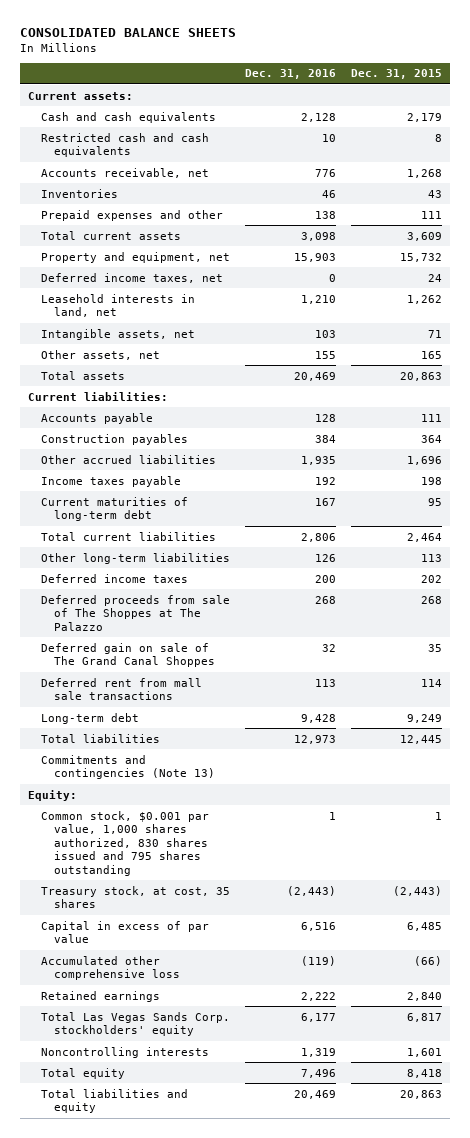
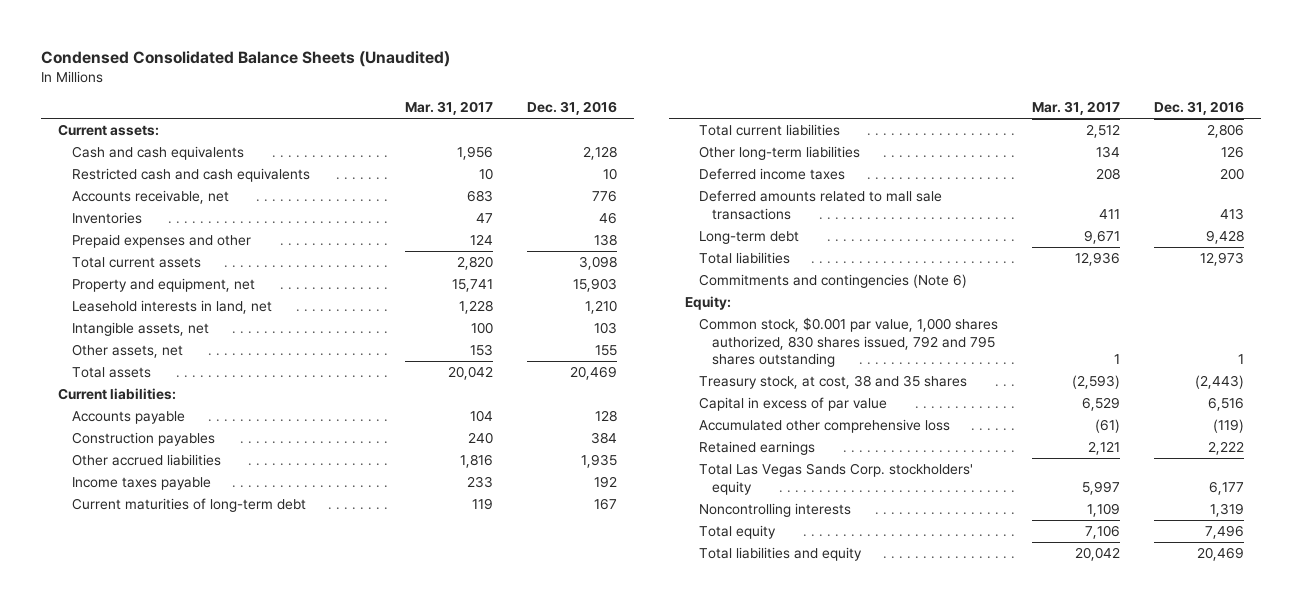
[19,28,236,38] CONSOLIDATED BALANCE SHEETS -> [41,51,451,68] Condensed Consolidated Balance Sheets (Unaudited)
[351,69,443,80] Dec. 31, 2015 -> none
none -> [404,101,493,116] Mar. 31, 2017
[40,272,223,283] Deferred income taxes, net -> none
[40,594,230,631] Deferred proceeds from sale of The Shoppes at The Palazzo -> none
[40,642,216,668] Deferred gain on sale of The Grand Canal Shoppes -> none
[40,677,202,701] Deferred rent from mall sale transactions -> none
none -> [698,190,942,220] Deferred amounts related to mall sale transactions
[40,754,216,780] Commitments and contingencies (Note 13) -> [698,274,967,289] Commitments and contingencies (Note 6)
[40,810,209,876] Common stock, $0.001 par value, 1,000 shares authorized, 830 shares issued and 795 shares outstanding -> [698,317,998,368] Common stock, $0.001 par value, 1,000 shares authorized, 830 shares issued, 792 and 795 shares outstanding
[40,885,230,909] Treasury stock, at cost, 35 shares -> [698,375,967,390] Treasury stock, at cost, 38 and 35 shares

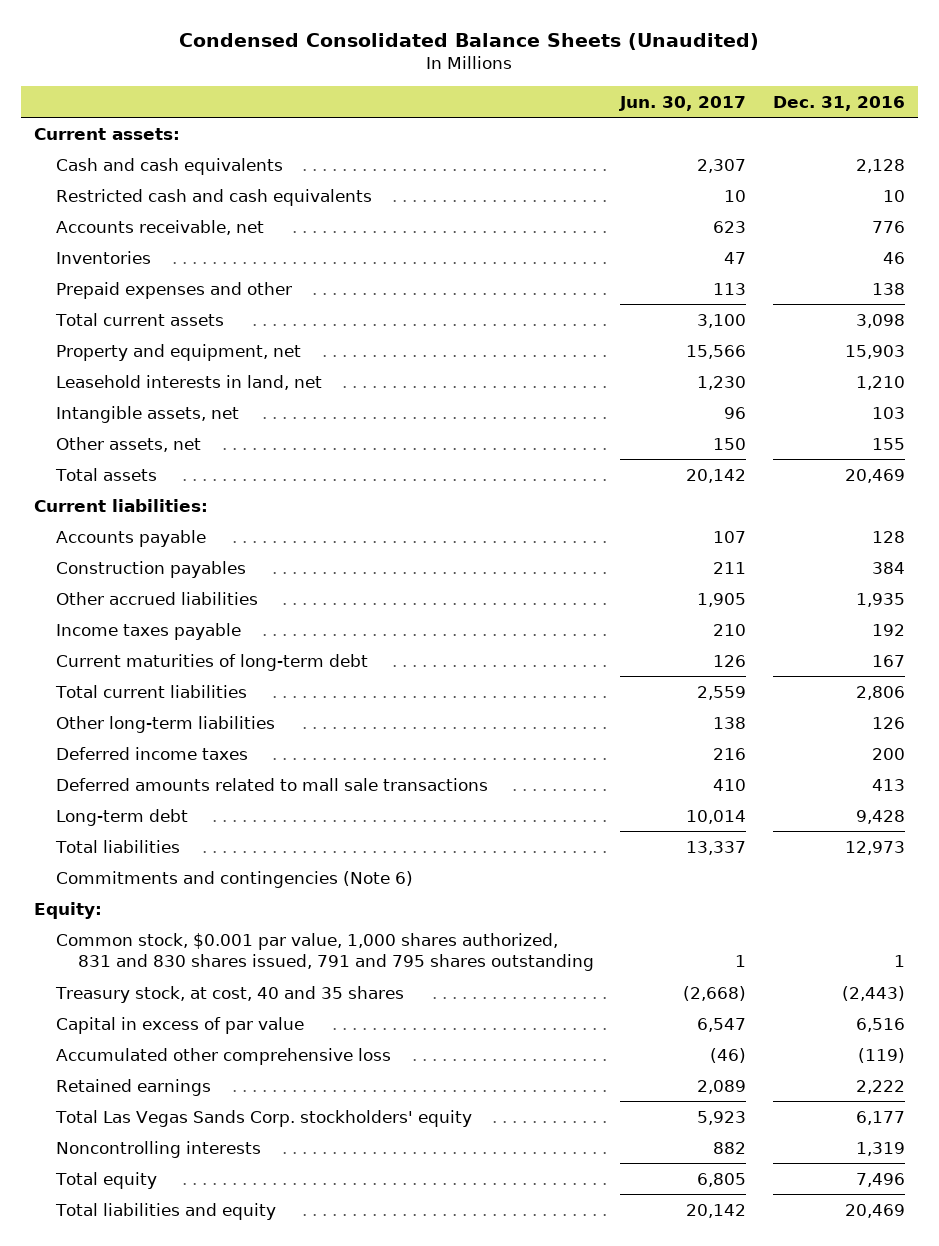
[404,101,493,116] Mar. 31, 2017 -> none
none -> [619,95,747,111] Jun. 30, 2017
[698,317,998,368] Common stock, $0.001 par value, 1,000 shares authorized, 830 shares issued, 792 and 795 shares outstanding -> [56,932,594,972] Common stock, $0.001 par value, 1,000 shares authorized, 831 and 830 shares issued, 791 and 795 shares outstanding
[698,375,967,390] Treasury stock, at cost, 38 and 35 shares -> [55,985,405,1003] Treasury stock, at cost, 40 and 35 shares

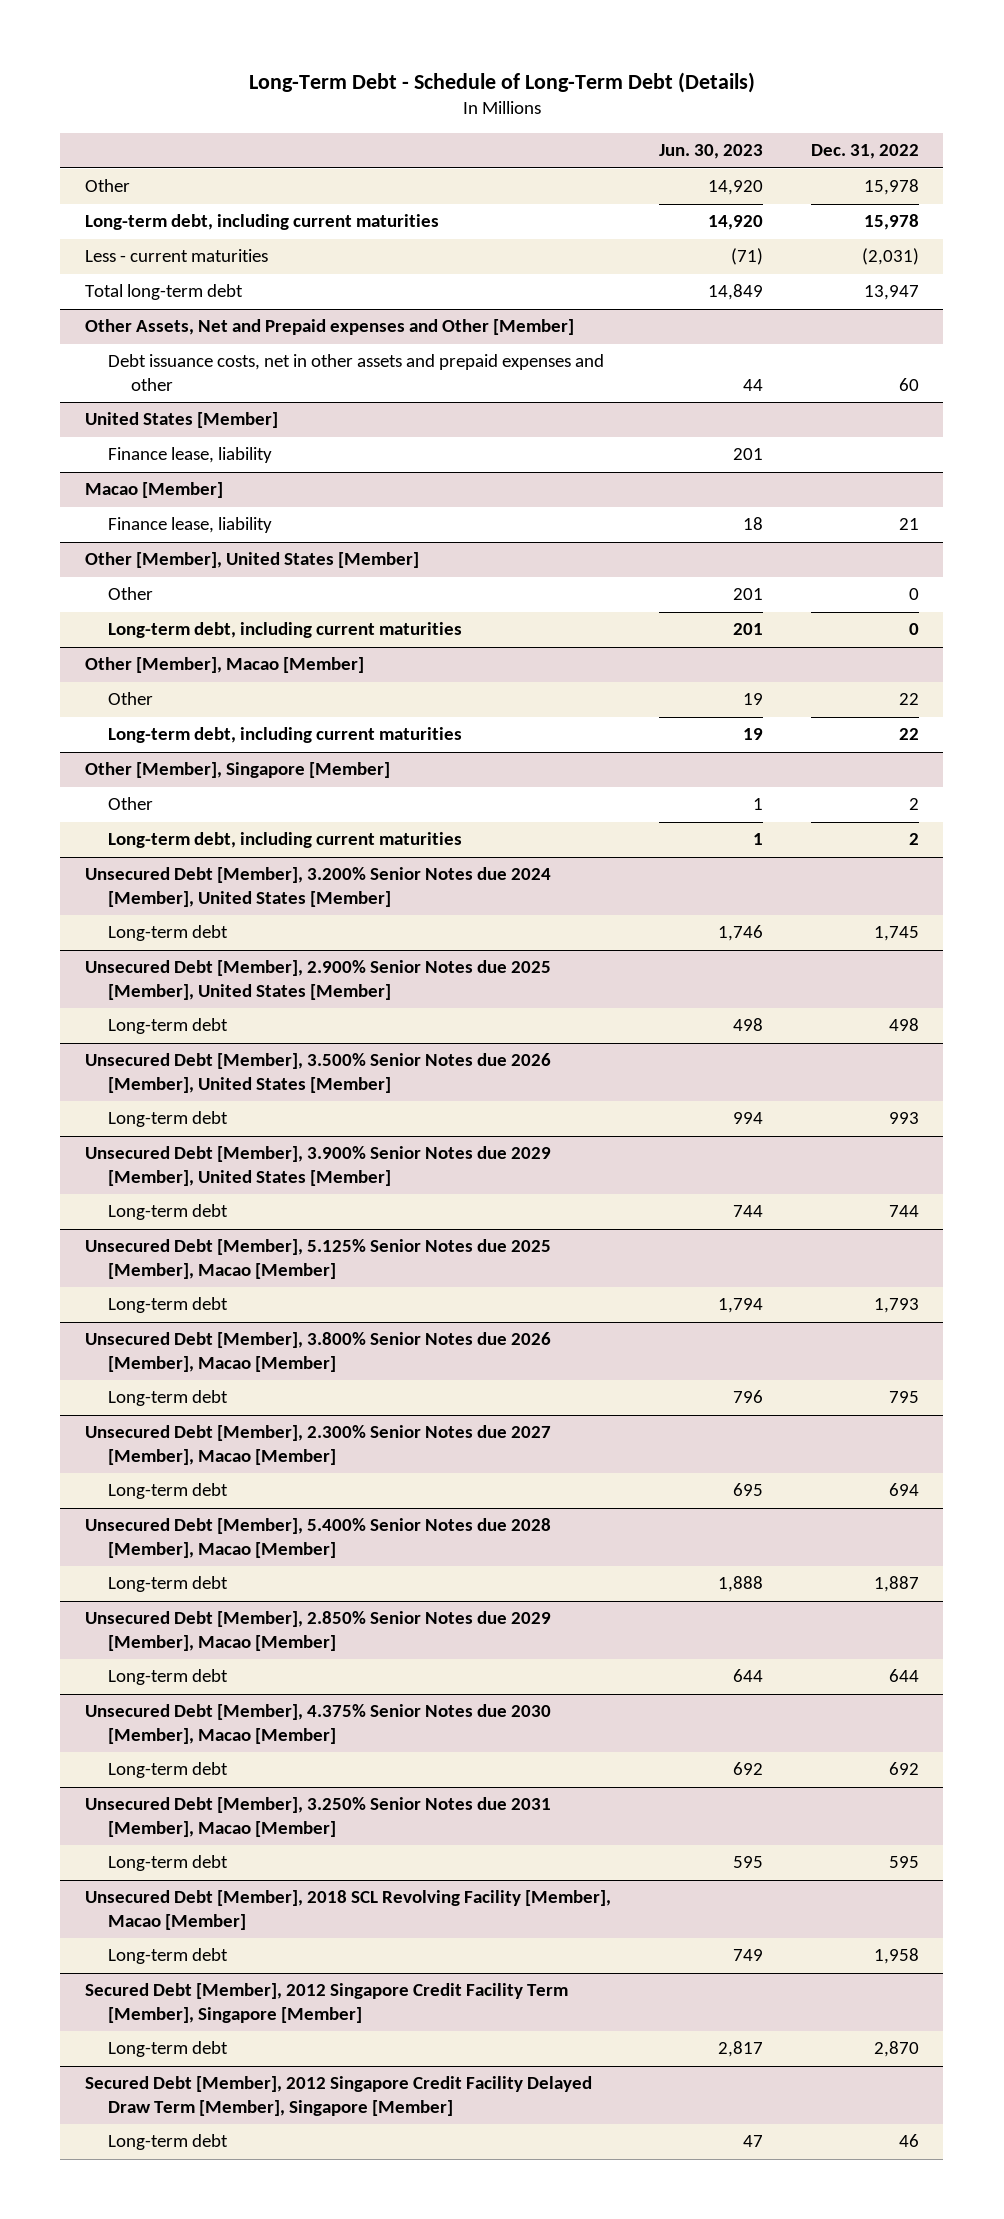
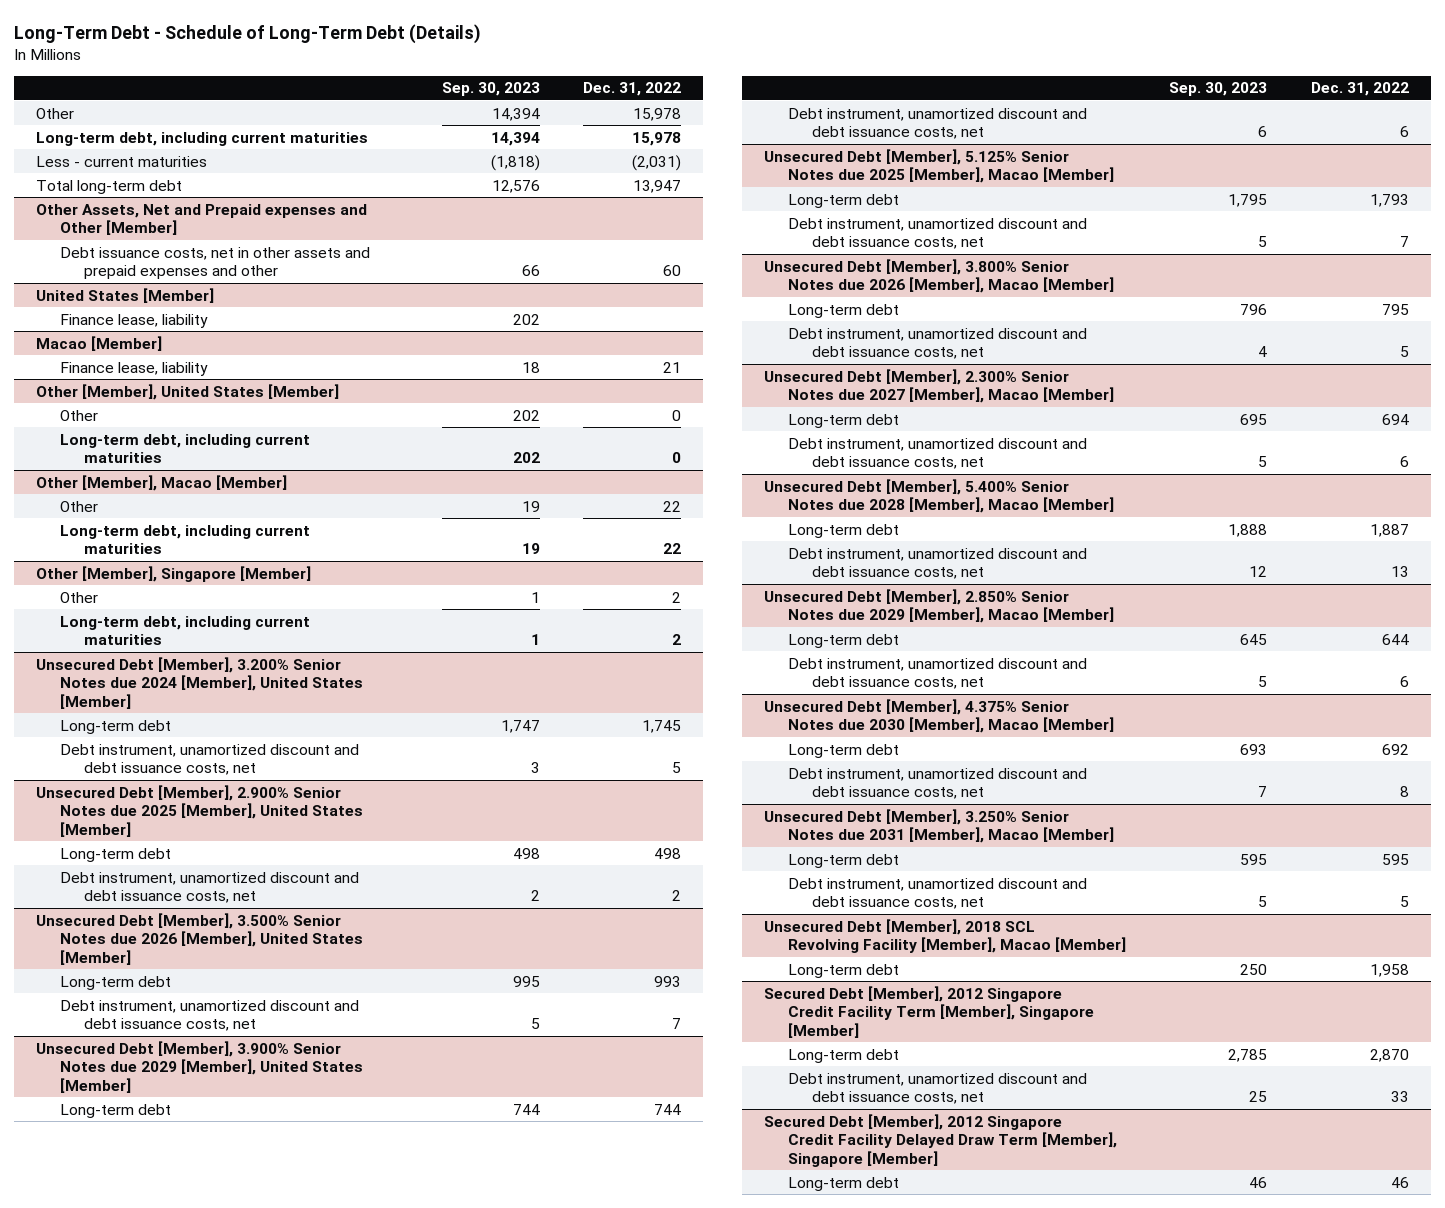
[658,144,763,160] Jun. 30, 2023 -> none
none -> [441,82,540,97] Sep. 30, 2023
none -> [60,743,360,776] Debt instrument, unamortized discount and debt issuance costs, net
none -> [60,871,360,904] Debt instrument, unamortized discount and debt issuance costs, net
none -> [60,999,360,1032] Debt instrument, unamortized discount and debt issuance costs, net
none -> [787,107,1087,140] Debt instrument, unamortized discount and debt issuance costs, net
none -> [787,217,1087,250] Debt instrument, unamortized discount and debt issuance costs, net
none -> [787,327,1087,360] Debt instrument, unamortized discount and debt issuance costs, net
none -> [787,437,1087,470] Debt instrument, unamortized discount and debt issuance costs, net
none -> [787,547,1087,580] Debt instrument, unamortized discount and debt issuance costs, net
none -> [787,657,1087,690] Debt instrument, unamortized discount and debt issuance costs, net
none -> [787,767,1087,800] Debt instrument, unamortized discount and debt issuance costs, net
none -> [787,877,1087,910] Debt instrument, unamortized discount and debt issuance costs, net
none -> [787,1072,1087,1105] Debt instrument, unamortized discount and debt issuance costs, net

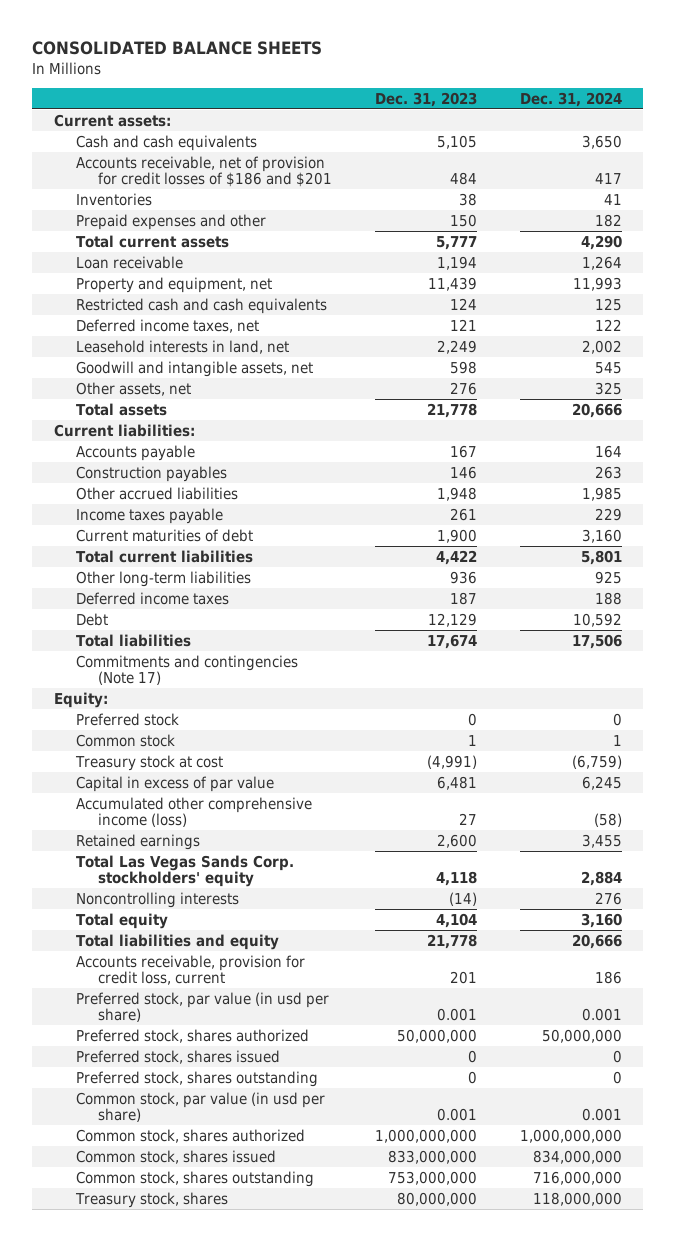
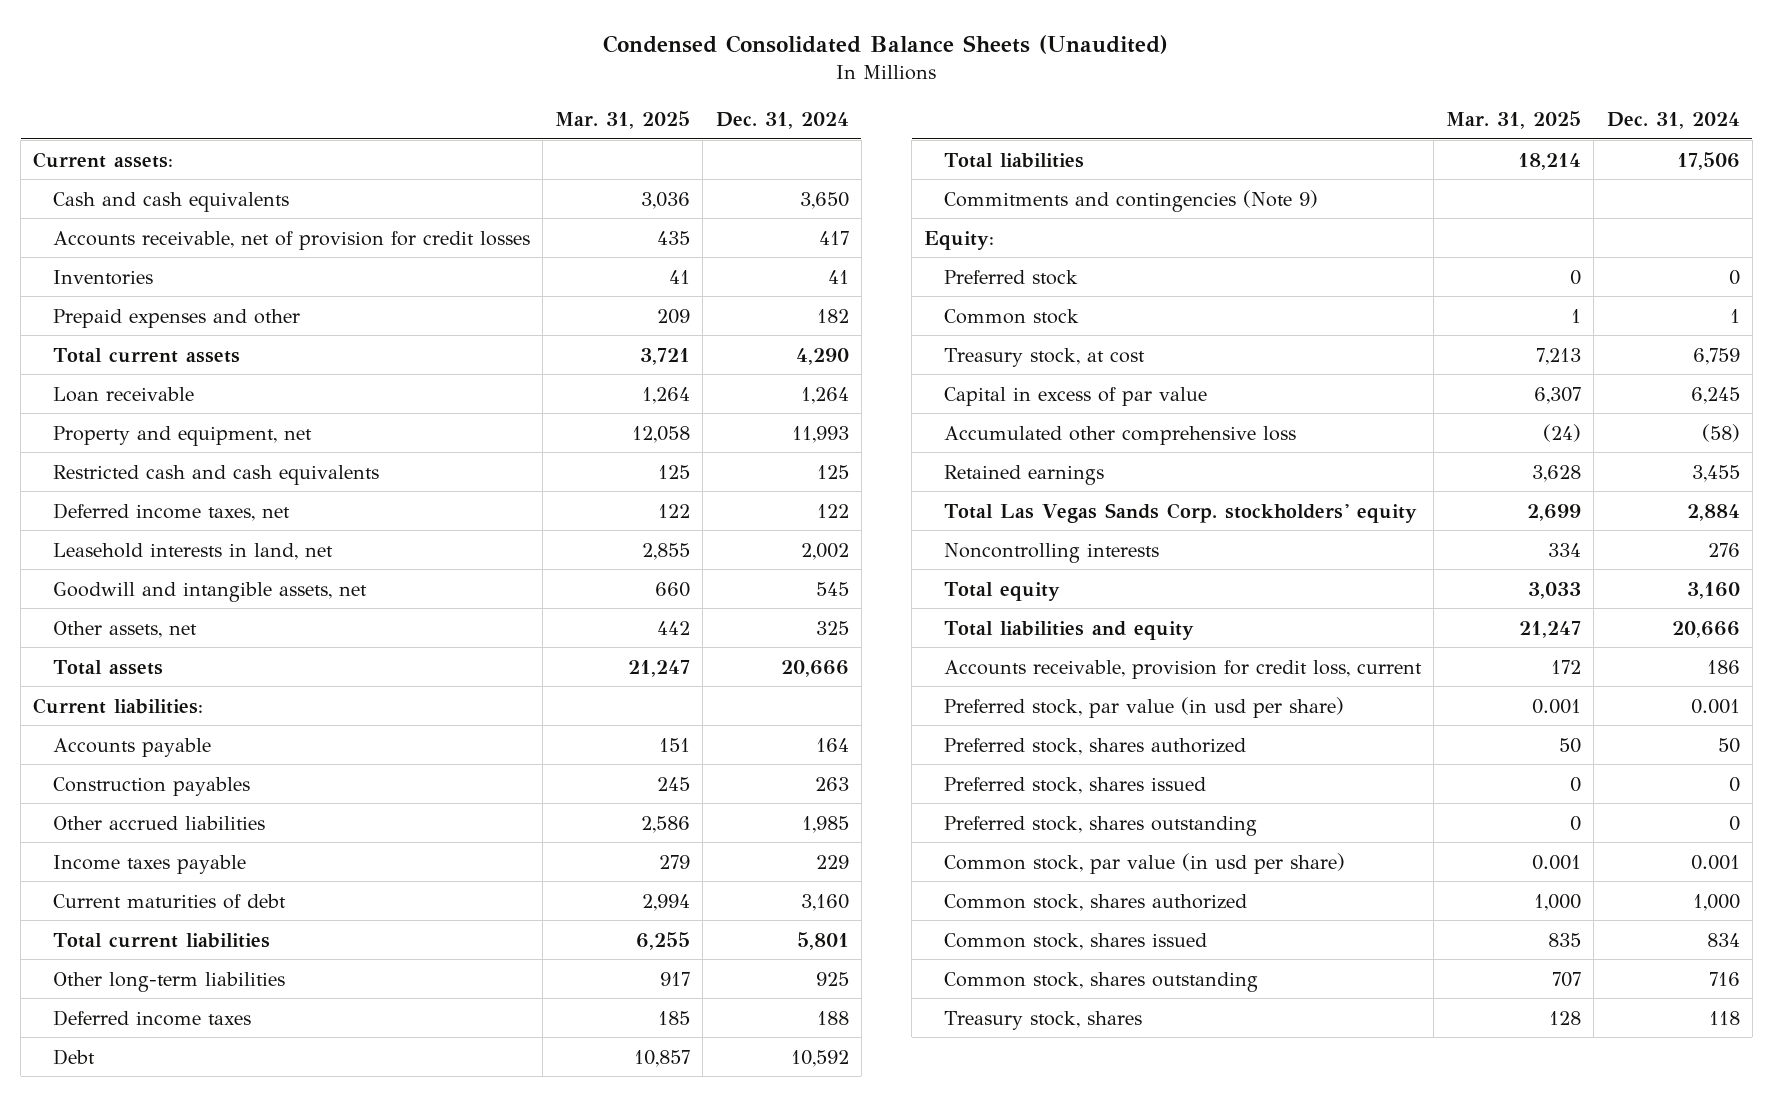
[32,41,323,56] CONSOLIDATED BALANCE SHEETS -> [603,34,1169,54] Condensed Consolidated Balance Sheets (Unaudited)
[375,91,478,107] Dec. 31, 2023 -> none
none -> [555,110,691,129] Mar. 31, 2025
[75,155,333,188] Accounts receivable, net of provision for credit losses of $186 and $201 -> [52,230,530,250] Accounts receivable, net of provision for credit losses
[75,654,298,686] Commitments and contingencies (Note 17) -> [943,189,1318,212] Commitments and contingencies (Note 9)
[74,754,223,771] Treasury stock at cost -> [943,347,1145,367] Treasury stock, at cost
[571,754,622,769] (6,759) -> [1692,347,1740,365] 6,759
[75,796,312,828] Accumulated other comprehensive income (loss) -> [943,425,1296,445] Accumulated other comprehensive loss
[541,1028,622,1043] 50,000,000 -> [1717,737,1740,753] 50
[519,1128,622,1143] 1,000,000,000 -> [1692,893,1740,911] 1,000
[532,1149,622,1164] 834,000,000 -> [1706,932,1740,947] 834
[532,1170,622,1185] 716,000,000 -> [1708,971,1740,986] 716
[532,1191,622,1206] 118,000,000 -> [1708,1010,1740,1025] 118

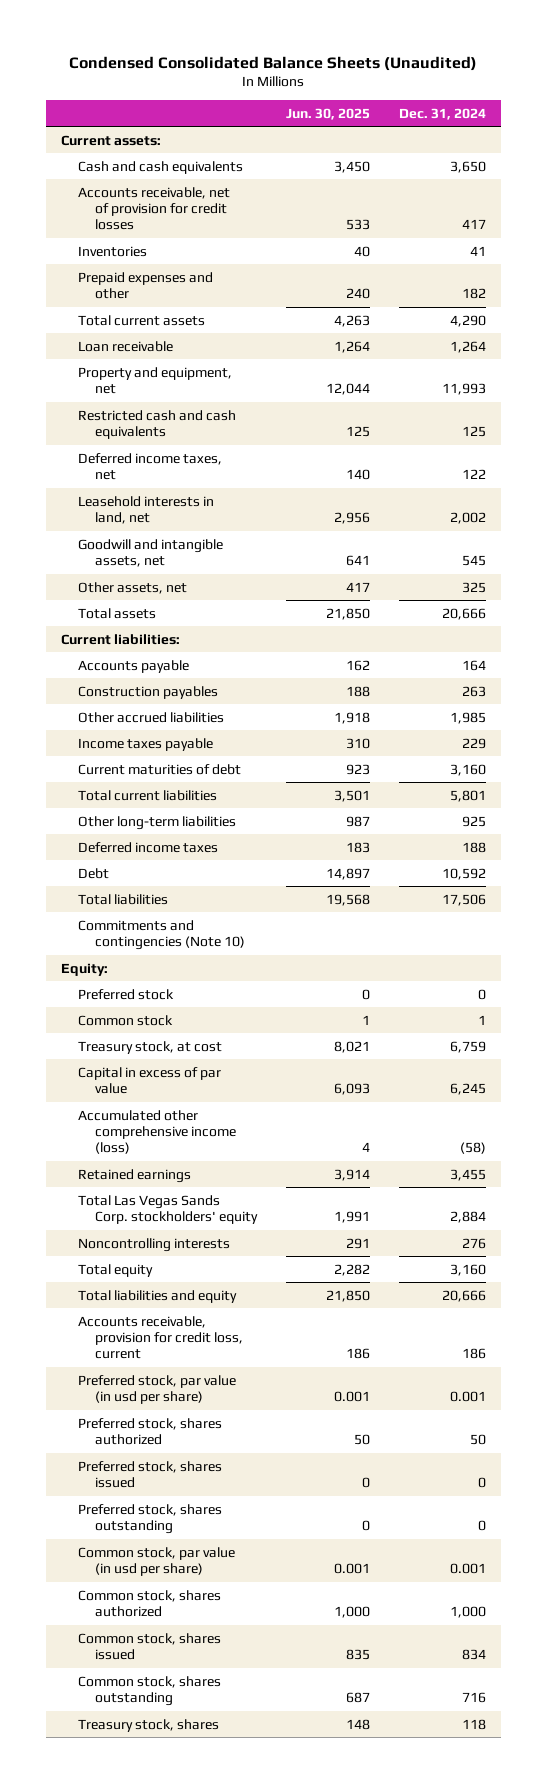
[555,110,691,129] Mar. 31, 2025 -> none
none -> [285,107,370,120] Jun. 30, 2025
[943,189,1318,212] Commitments and contingencies (Note 9) -> [77,919,245,950] Commitments and contingencies (Note 10)
[943,425,1296,445] Accumulated other comprehensive loss -> [77,1109,236,1155] Accumulated other comprehensive income (loss)

